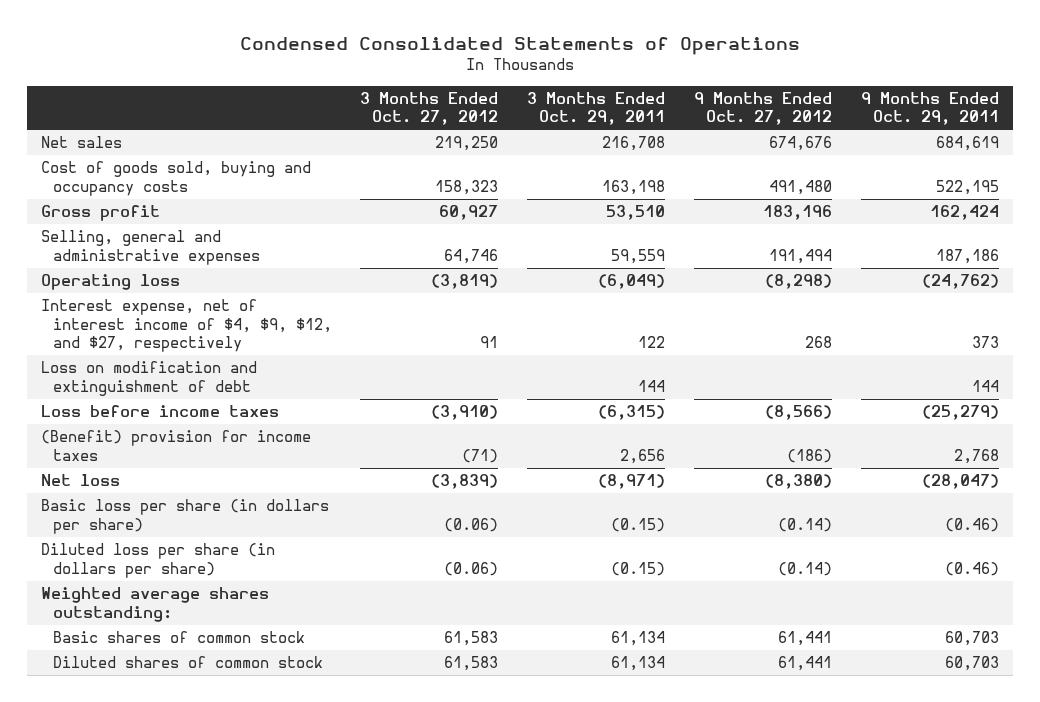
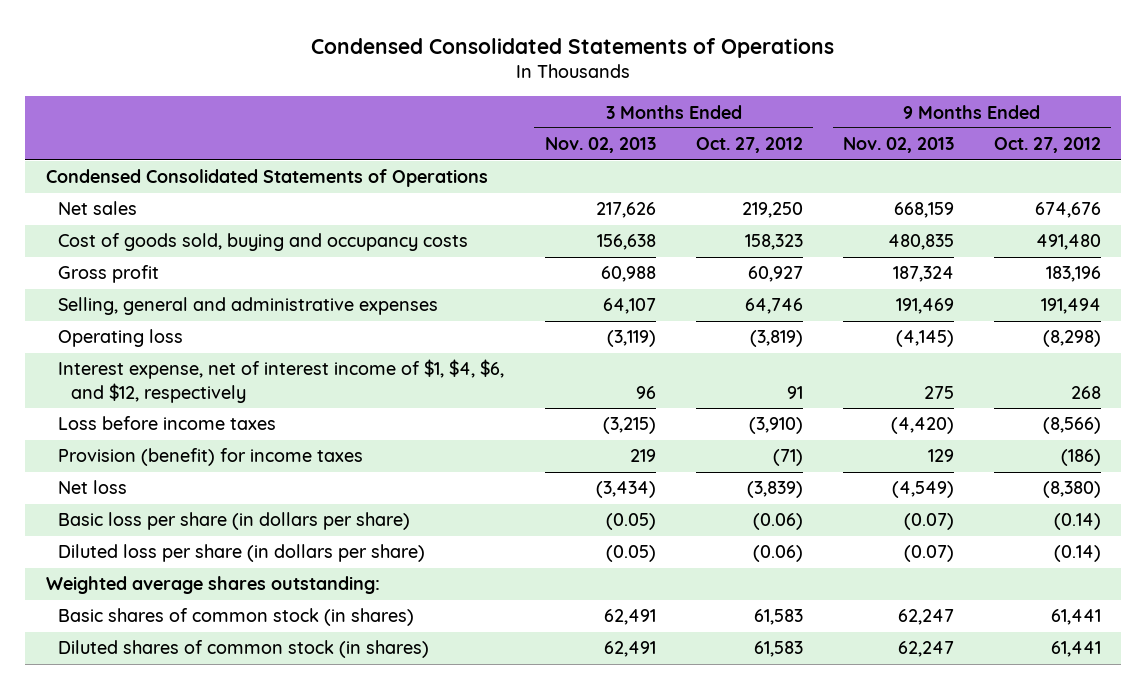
[527,91,666,126] 3 Months Ended Oct. 29, 2011 -> none
[860,91,999,126] 9 Months Ended Oct. 29, 2011 -> none
none -> [544,137,656,154] Nov. 02, 2013
none -> [843,137,955,154] Nov. 02, 2013
none -> [45,169,488,188] Condensed Consolidated Statements of Operations
[40,361,257,396] Loss on modification and extinguishment of debt -> none
[40,299,332,352] Interest expense, net of interest income of $4, $9, $12, and $27, respectively -> [58,359,505,403] Interest expense, net of interest income of $1, $4, $6, and $12, respectively
[40,430,311,461] (Benefit) provision for income taxes -> [58,448,364,467] Provision (benefit) for income taxes
[52,631,305,644] Basic shares of common stock -> [58,608,415,627] Basic shares of common stock (in shares)
[52,656,323,669] Diluted shares of common stock -> [58,640,430,659] Diluted shares of common stock (in shares)

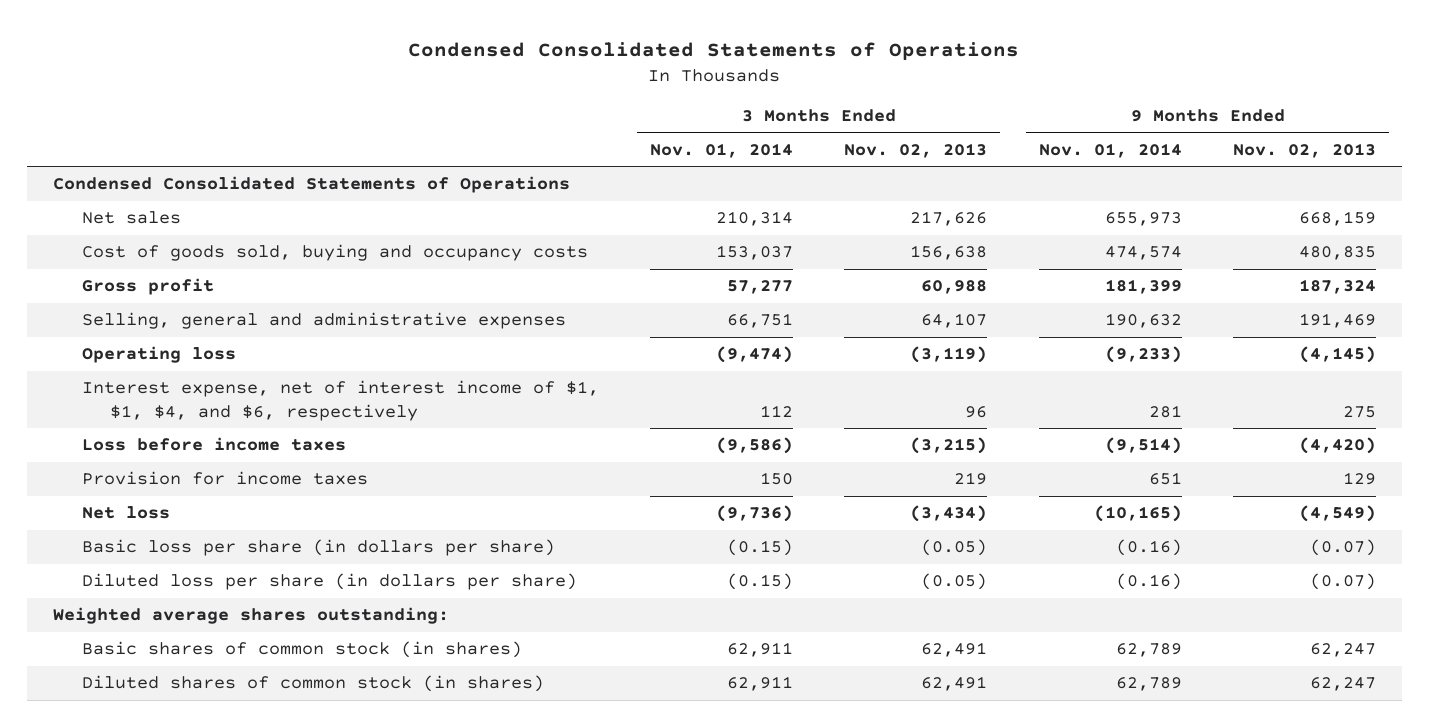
[695,137,803,154] Oct. 27, 2012 -> none
[994,137,1102,154] Oct. 27, 2012 -> none
none -> [649,142,793,158] Nov. 01, 2014
none -> [1038,142,1182,158] Nov. 01, 2014
[58,359,505,403] Interest expense, net of interest income of $1, $4, $6, and $12, respectively -> [81,380,599,421] Interest expense, net of interest income of $1, $1, $4, and $6, respectively
[58,448,364,467] Provision (benefit) for income taxes -> [81,471,368,486] Provision for income taxes

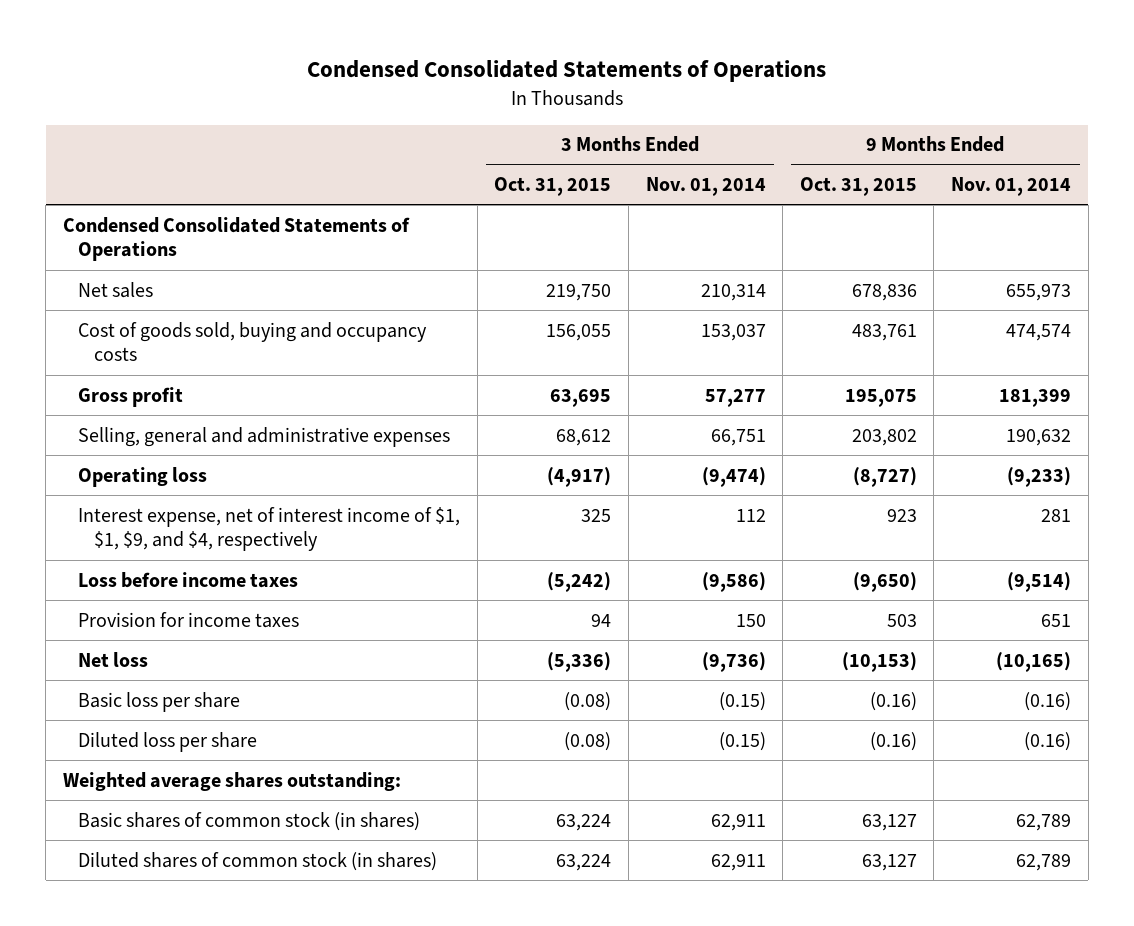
[844,142,988,158] Nov. 02, 2013 -> none
[1233,142,1377,158] Nov. 02, 2013 -> none
none -> [494,177,612,197] Oct. 31, 2015
none -> [799,177,917,197] Oct. 31, 2015
[81,380,599,421] Interest expense, net of interest income of $1, $1, $4, and $6, respectively -> [78,506,461,552] Interest expense, net of interest income of $1, $1, $9, and $4, respectively
[81,539,555,557] Basic loss per share (in dollars per share) -> [78,691,241,712] Basic loss per share
[81,573,577,591] Diluted loss per share (in dollars per share) -> [78,731,258,752] Diluted loss per share

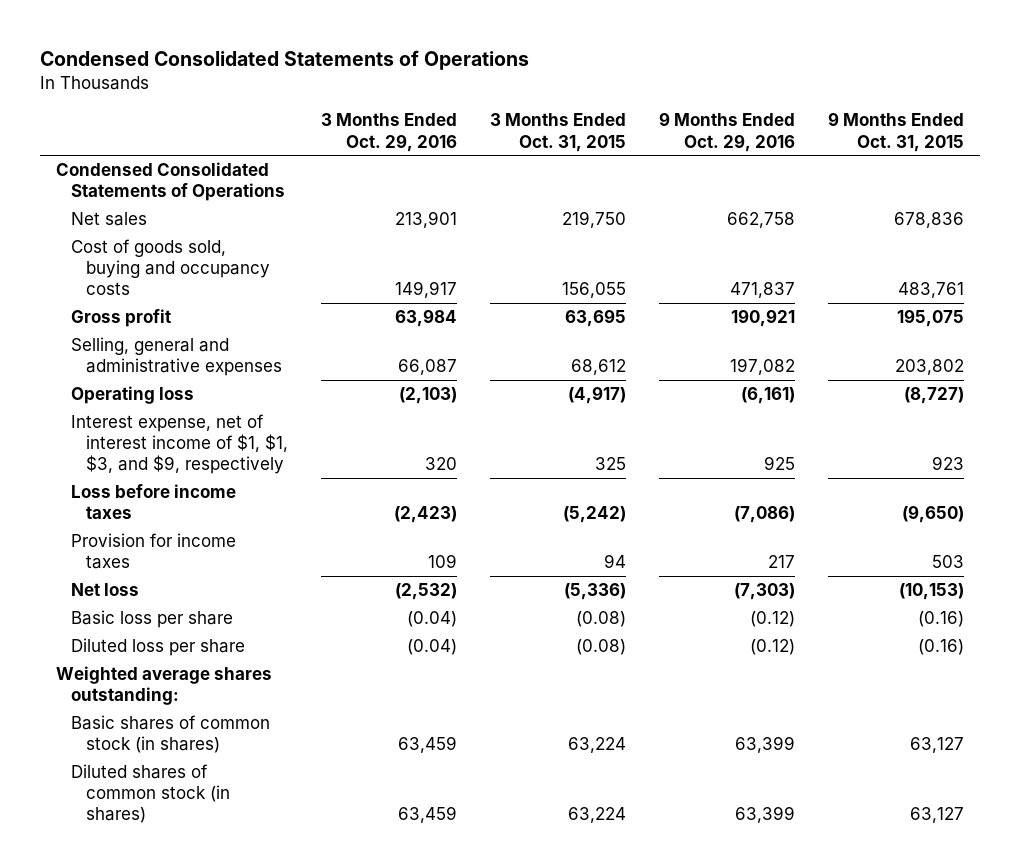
[645,177,766,197] Nov. 01, 2014 -> none
[950,177,1071,197] Nov. 01, 2014 -> none
none -> [320,113,457,152] 3 Months Ended Oct. 29, 2016
none -> [658,112,795,152] 9 Months Ended Oct. 29, 2016
[78,506,461,552] Interest expense, net of interest income of $1, $1, $9, and $4, respectively -> [71,414,288,475] Interest expense, net of interest income of $1, $1, $3, and $9, respectively

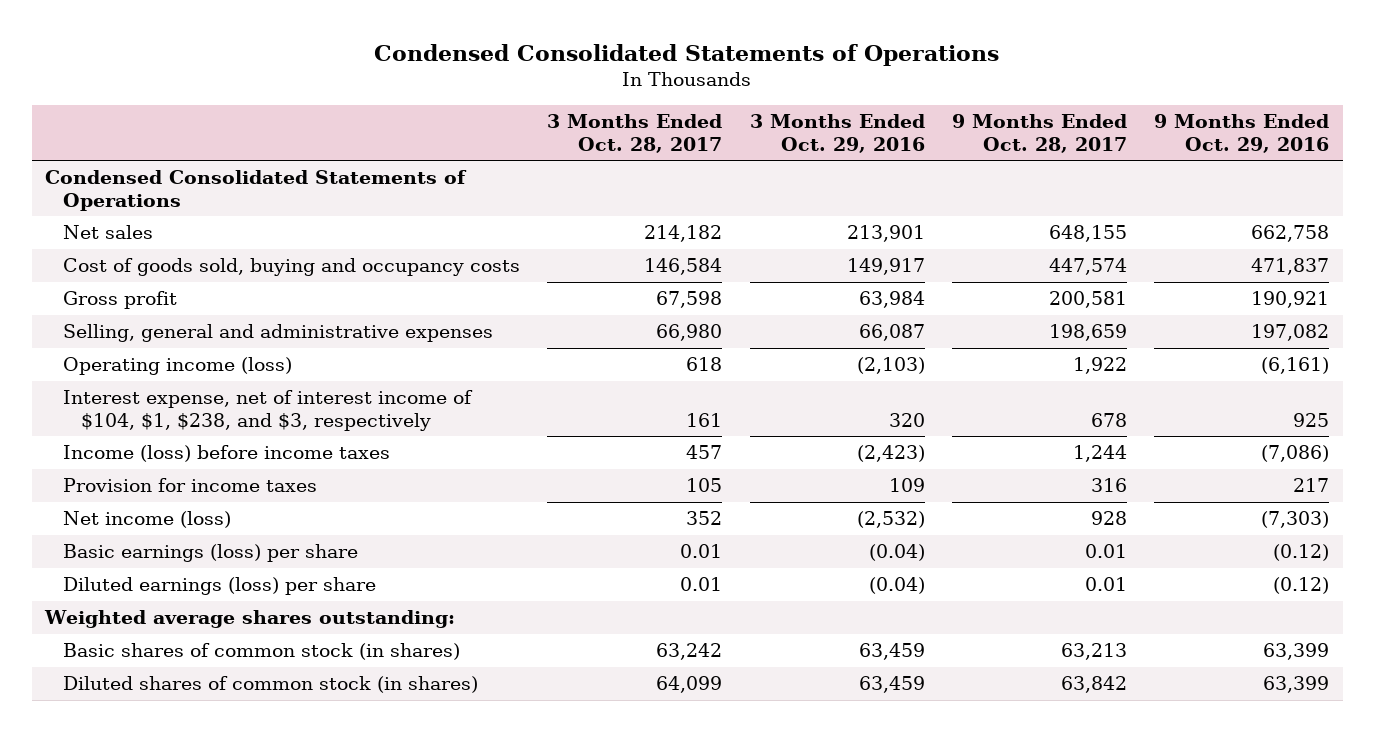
[489,113,626,152] 3 Months Ended Oct. 31, 2015 -> none
[827,112,964,152] 9 Months Ended Oct. 31, 2015 -> none
none -> [547,114,723,153] 3 Months Ended Oct. 28, 2017
none -> [952,114,1128,153] 9 Months Ended Oct. 28, 2017
[71,386,195,405] Operating loss -> [63,357,293,376] Operating income (loss)
[71,414,288,475] Interest expense, net of interest income of $1, $1, $3, and $9, respectively -> [63,390,474,431] Interest expense, net of interest income of $104, $1, $238, and $3, respectively
[71,484,237,520] Loss before income taxes -> [63,445,391,463] Income (loss) before income taxes
[71,583,140,597] Net loss -> [63,511,232,529] Net income (loss)
[71,610,234,629] Basic loss per share -> [63,544,359,563] Basic earnings (loss) per share
[71,638,246,657] Diluted loss per share -> [63,577,377,596] Diluted earnings (loss) per share

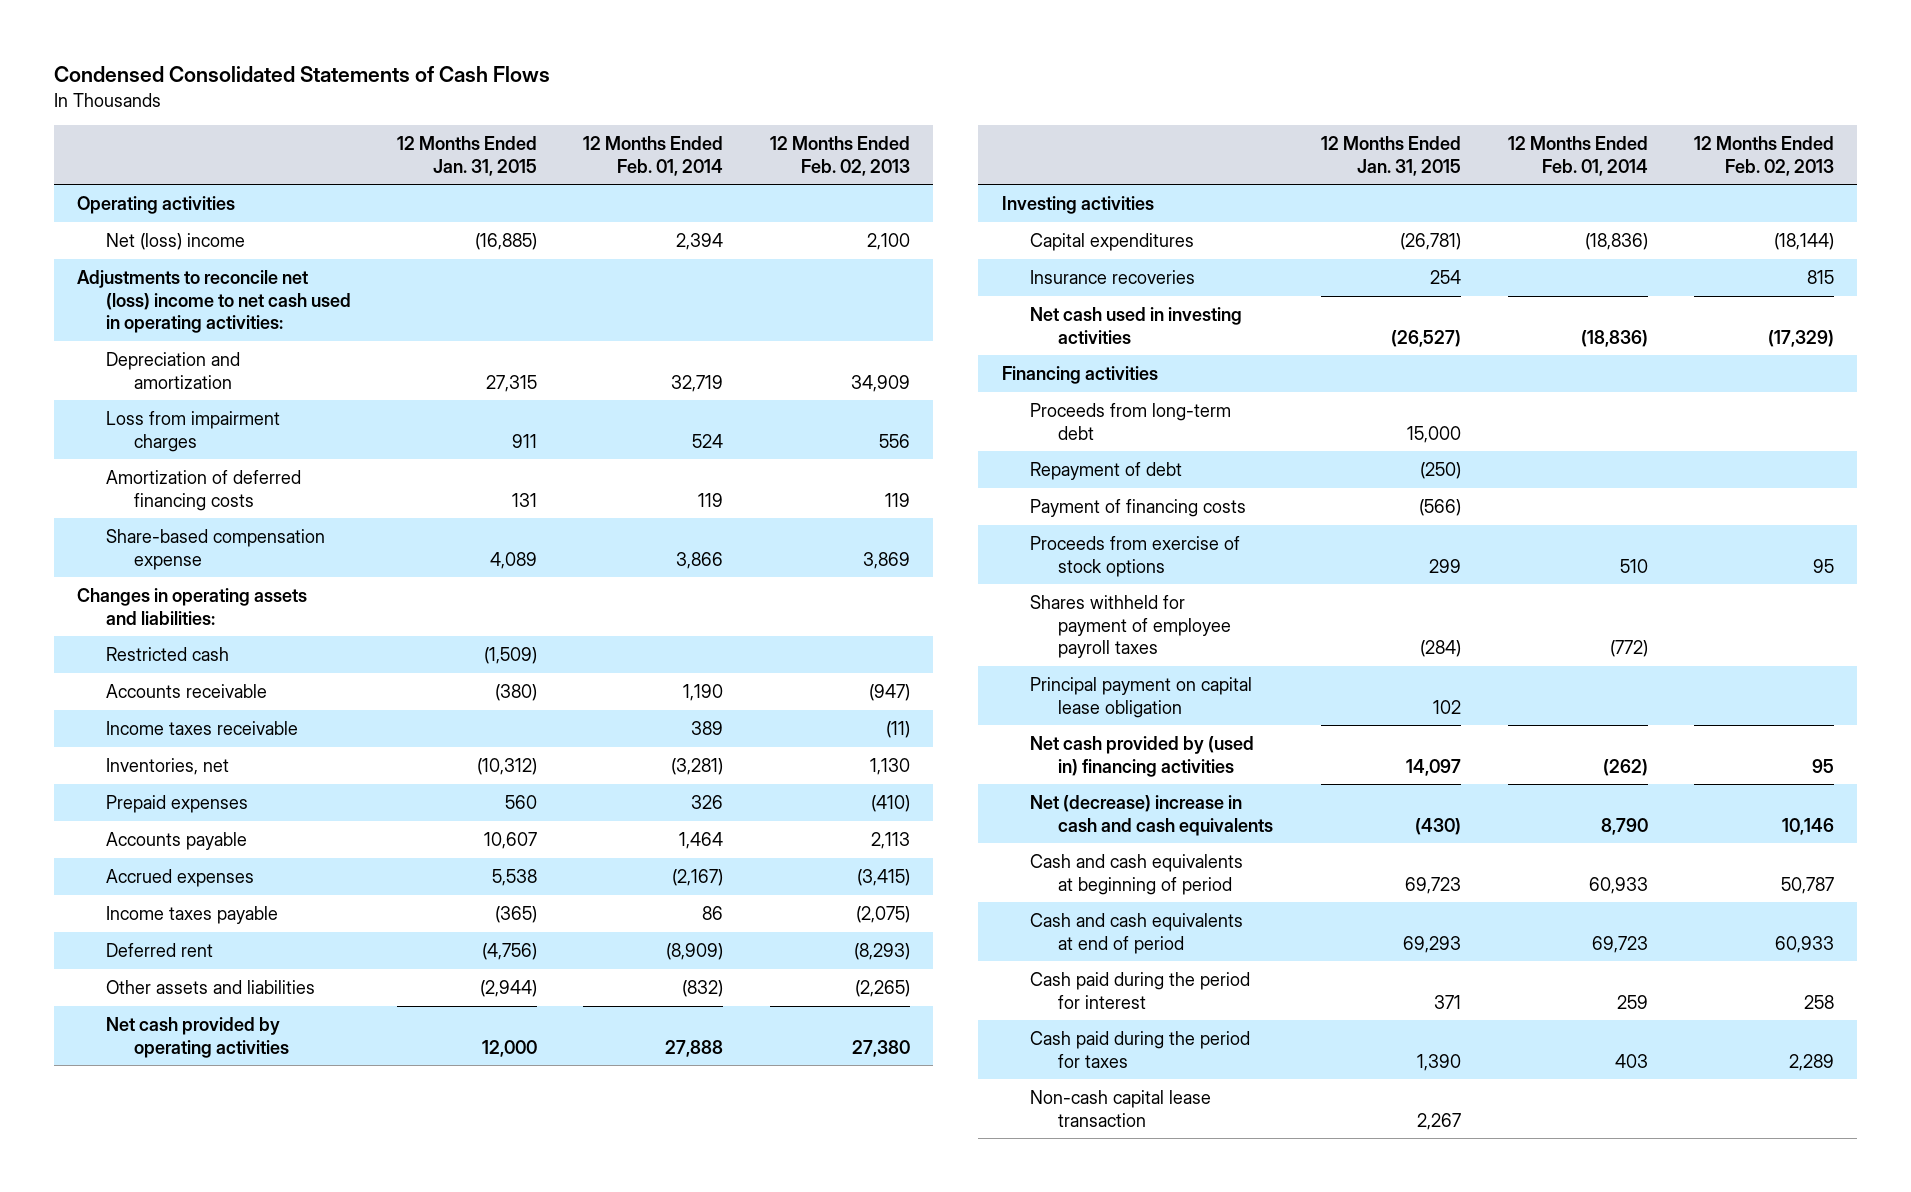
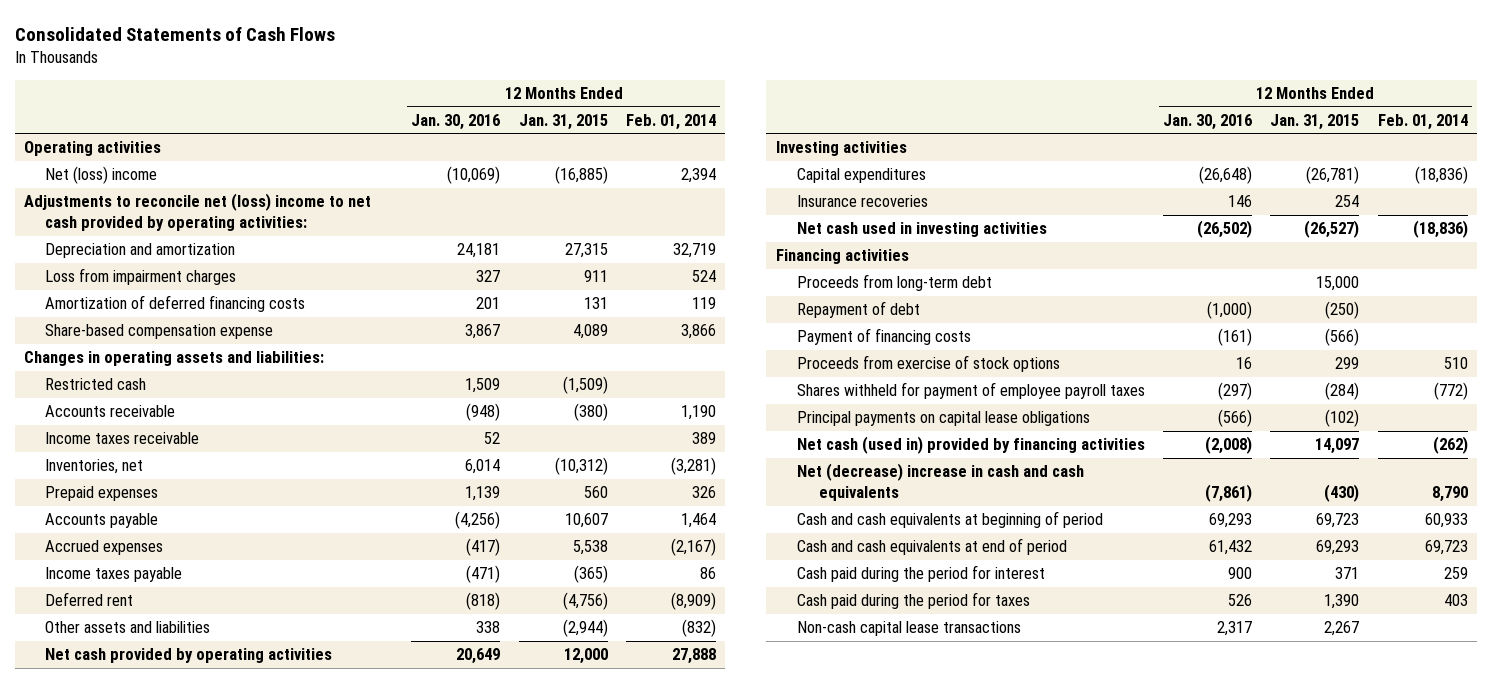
[54,66,551,83] Condensed Consolidated Statements of Cash Flows -> [14,26,335,41] Consolidated Statements of Cash Flows
[769,136,910,176] 12 Months Ended Feb. 02, 2013 -> none
none -> [411,113,501,130] Jan. 30, 2016
[77,270,351,334] Adjustments to reconcile net (loss) income to net cash used in operating activities: -> [23,193,371,232] Adjustments to reconcile net (loss) income to net cash provided by operating activities:
[1029,677,1252,718] Principal payment on capital lease obligation -> [797,411,1091,427] Principal payments on capital lease obligations
[1433,699,1462,714] 102 -> [1325,409,1360,428] (102)
[1029,736,1254,777] Net cash provided by (used in) financing activities -> [797,436,1146,455] Net cash (used in) provided by financing activities
[1029,1090,1211,1127] Non-cash capital lease transaction -> [797,621,1022,637] Non-cash capital lease transactions

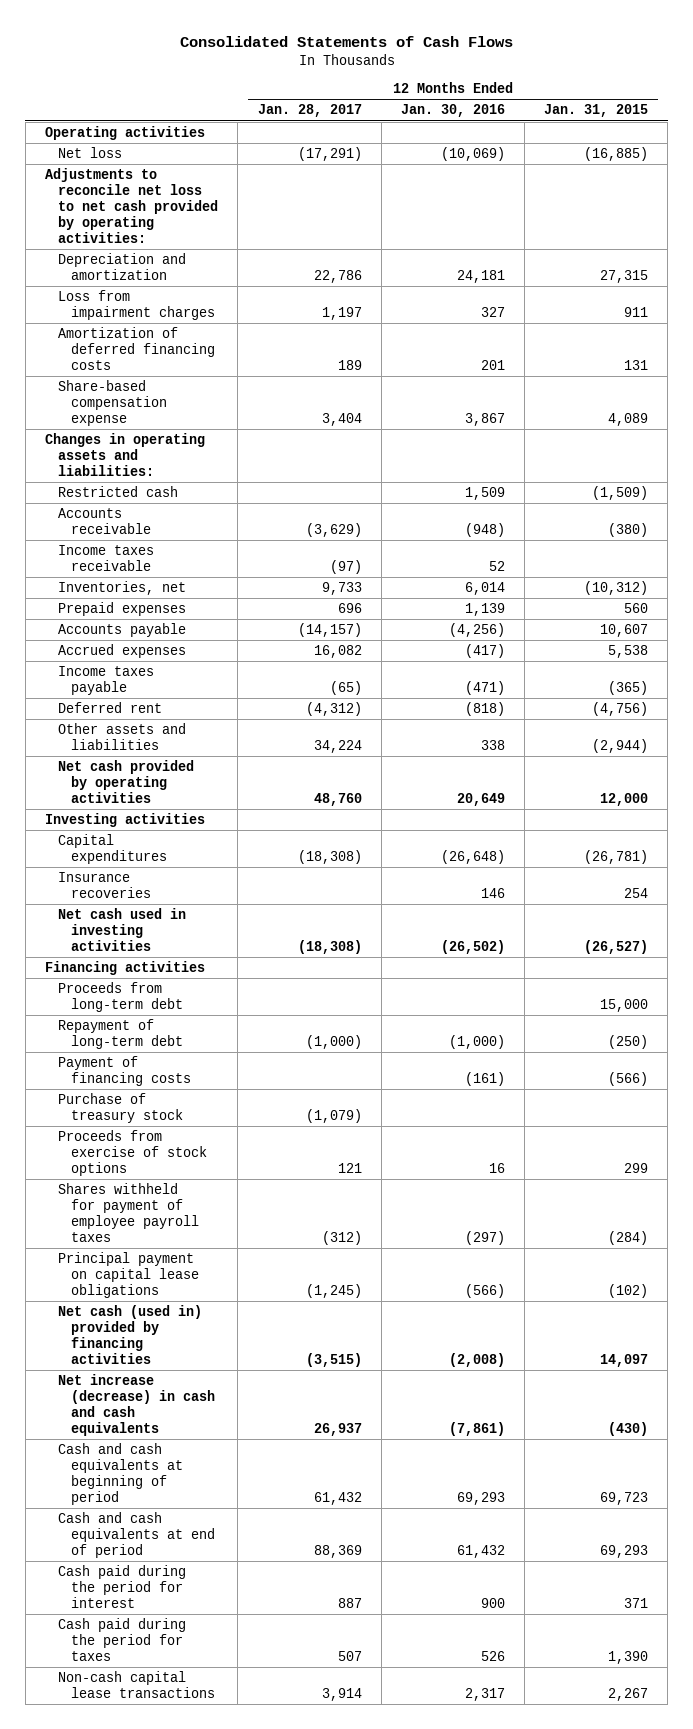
[625,113,716,130] Feb. 01, 2014 -> none
none -> [257,104,362,118] Jan. 28, 2017
[45,166,158,185] Net (loss) income -> [58,147,123,159] Net loss
[23,193,371,232] Adjustments to reconcile net (loss) income to net cash provided by operating activities: -> [45,168,219,244] Adjustments to reconcile net loss to net cash provided by operating activities:
[797,301,921,319] Repayment of debt -> [58,1019,184,1050] Repayment of long-term debt
none -> [58,1093,184,1124] Purchase of treasury stock
[797,411,1091,427] Principal payments on capital lease obligations -> [58,1252,200,1299] Principal payment on capital lease obligations
[797,463,1085,502] Net (decrease) increase in cash and cash equivalents -> [58,1374,216,1437] Net increase (decrease) in cash and cash equivalents

